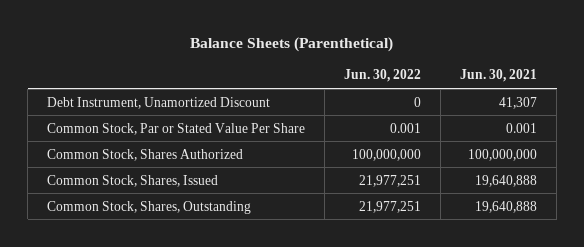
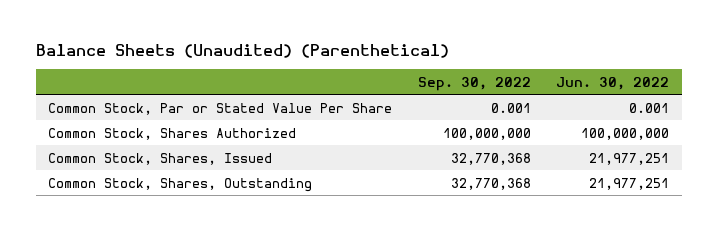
[190,37,394,53] Balance Sheets (Parenthetical) -> [35,43,449,58] Balance Sheets (Unaudited) (Parenthetical)
[460,69,538,83] Jun. 30, 2021 -> none
none -> [417,76,531,91] Sep. 30, 2022
[47,96,271,109] Debt Instrument, Unamortized Discount -> none

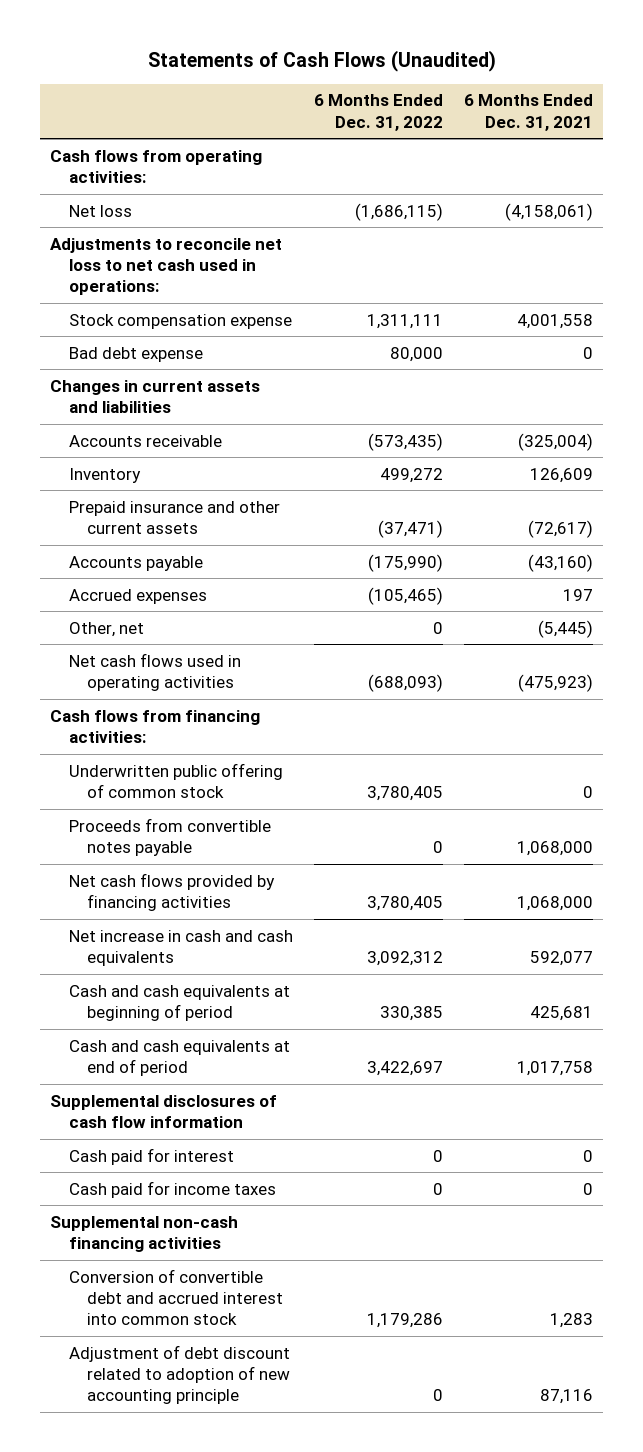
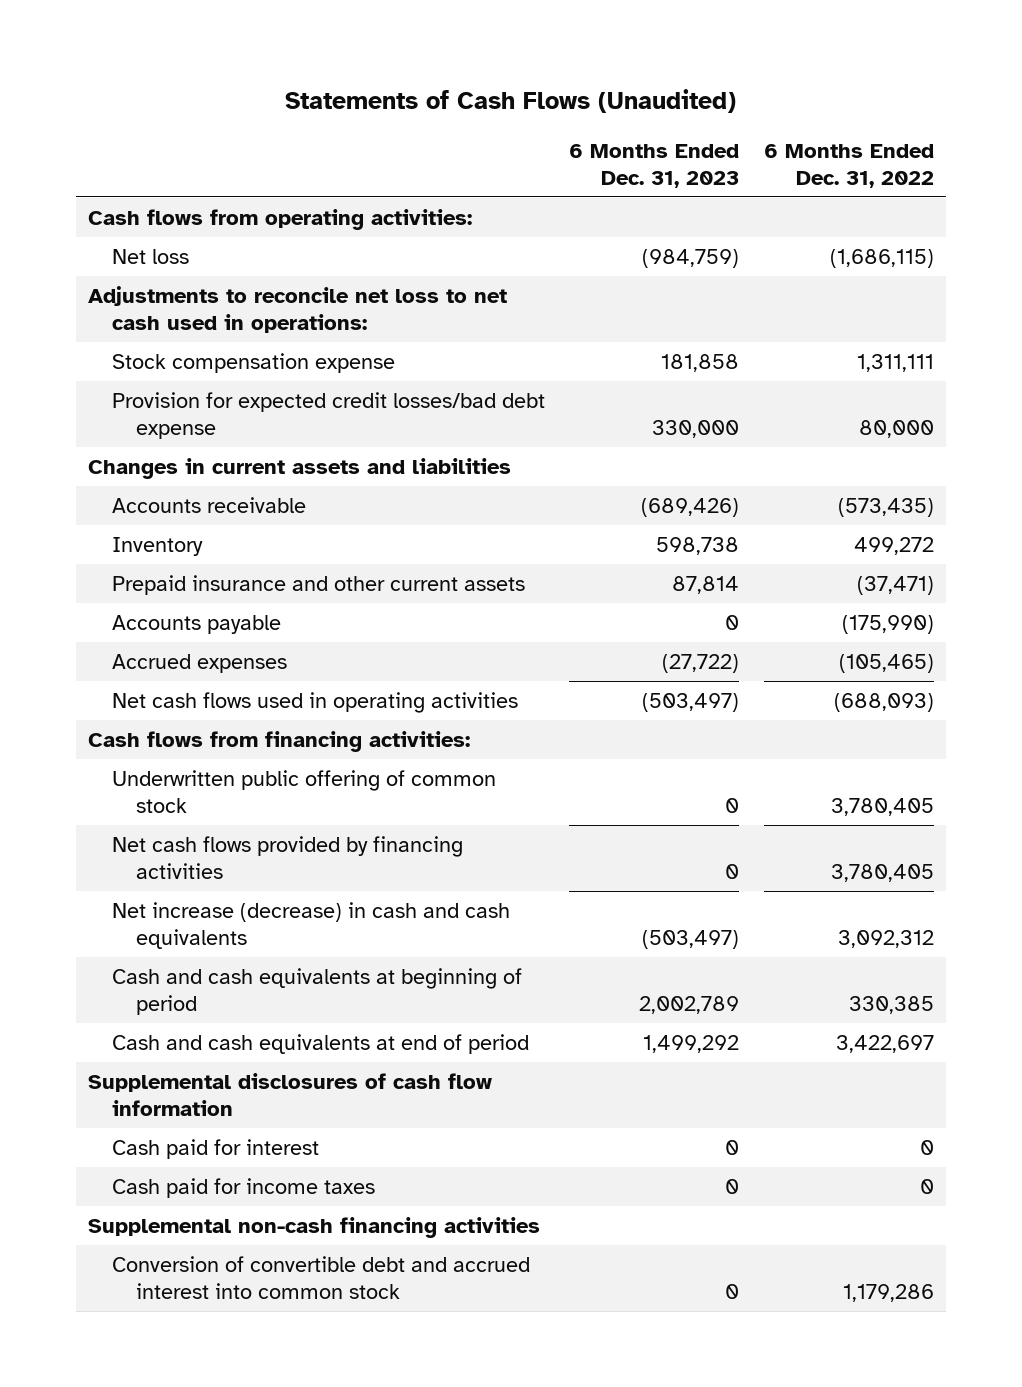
[463,94,593,131] 6 Months Ended Dec. 31, 2021 -> none
none -> [569,144,740,188] 6 Months Ended Dec. 31, 2023
[68,346,203,362] Bad debt expense -> [111,392,545,439] Provision for expected credit losses/bad debt expense
[68,621,144,637] Other, net -> none
[68,817,271,857] Proceeds from convertible notes payable -> none
[68,929,293,967] Net increase in cash and cash equivalents -> [111,902,510,949] Net increase (decrease) in cash and cash equivalents
[68,1344,291,1405] Adjustment of debt discount related to adoption of new accounting principle -> none

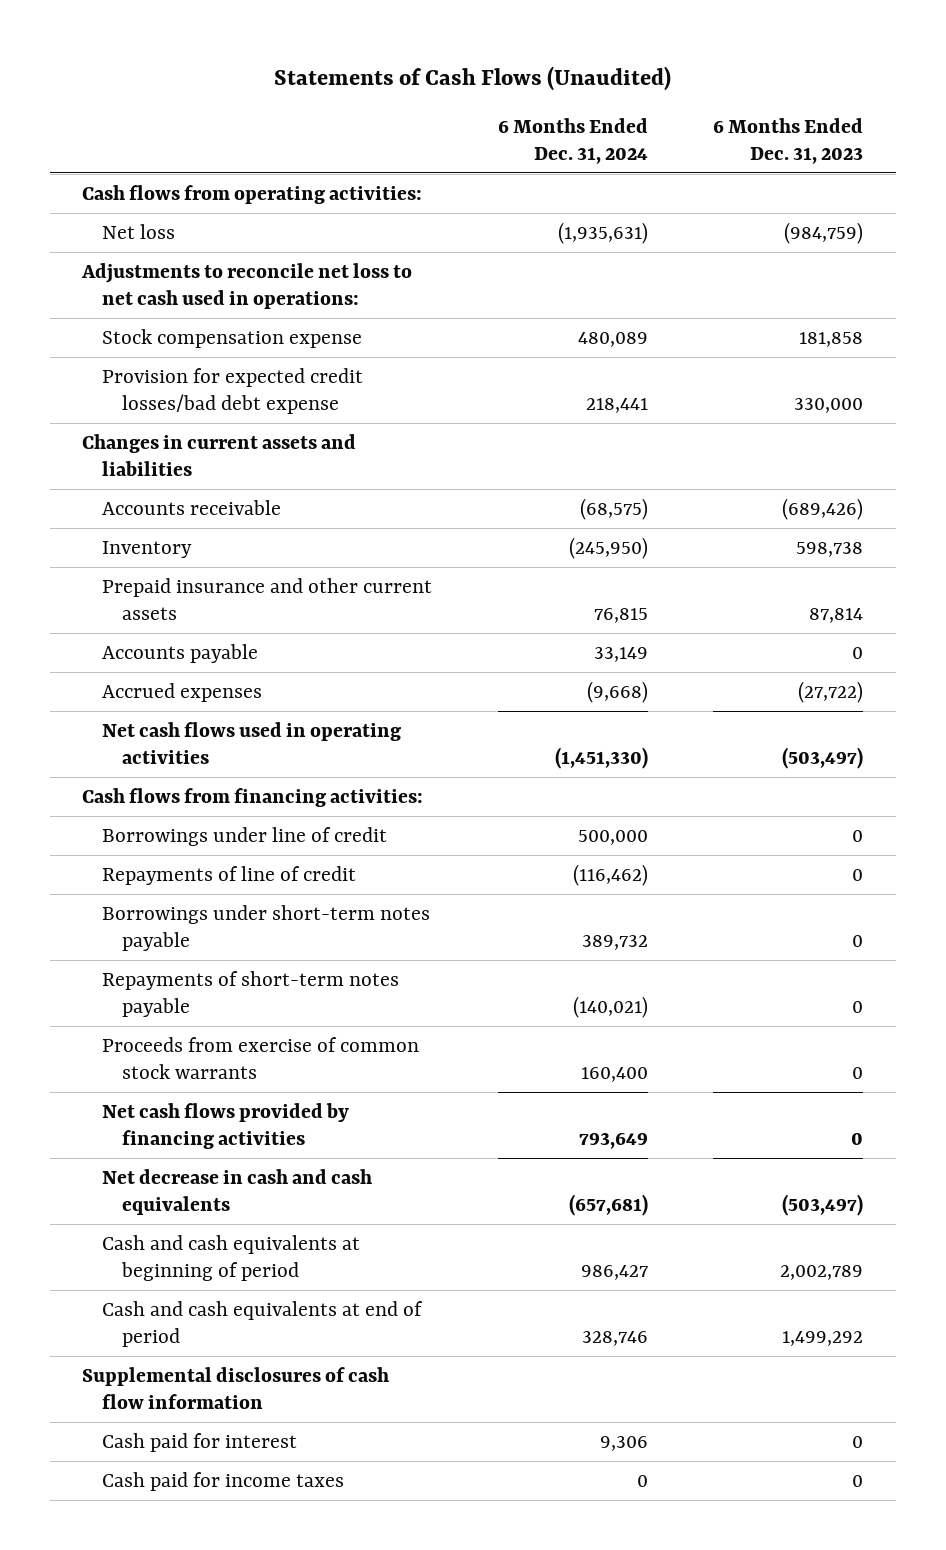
[763,144,934,188] 6 Months Ended Dec. 31, 2022 -> none
none -> [497,117,648,164] 6 Months Ended Dec. 31, 2024
[111,770,496,813] Underwritten public offering of common stock -> none
none -> [102,826,388,846] Borrowings under line of credit
none -> [102,865,357,885] Repayments of line of credit
none -> [102,904,431,951] Borrowings under short-term notes payable
none -> [102,970,400,1017] Repayments of short-term notes payable
none -> [102,1036,420,1079] Proceeds from exercise of common stock warrants
[111,902,510,949] Net increase (decrease) in cash and cash equivalents -> [102,1168,373,1215] Net decrease in cash and cash equivalents
[87,1217,540,1239] Supplemental non-cash financing activities -> none
[111,1256,530,1299] Conversion of convertible debt and accrued interest into common stock -> none

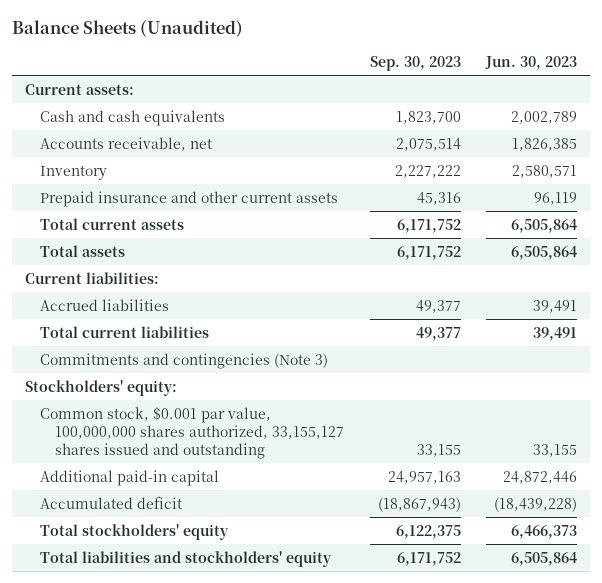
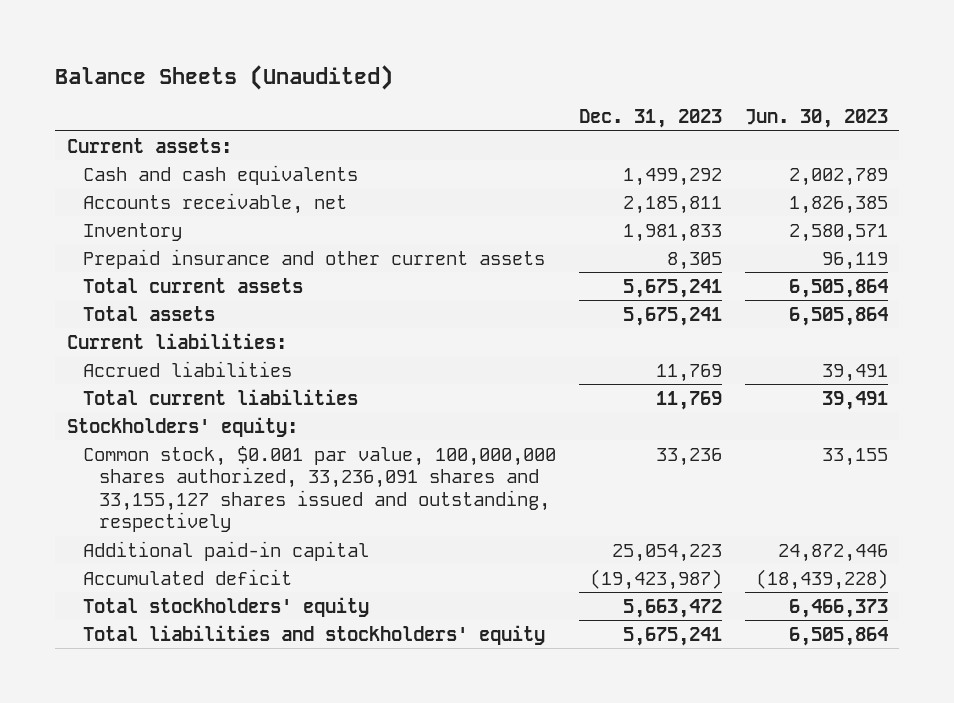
[369,55,461,71] Sep. 30, 2023 -> none
none -> [578,109,722,129] Dec. 31, 2023
[39,352,328,369] Commitments and contingencies (Note 3) -> none
[39,406,345,459] Common stock, $0.001 par value, 100,000,000 shares authorized, 33,155,127 shares issued and outstanding -> [82,445,556,533] Common stock, $0.001 par value, 100,000,000 shares authorized, 33,236,091 shares and 33,155,127 shares issued and outstanding, respectively

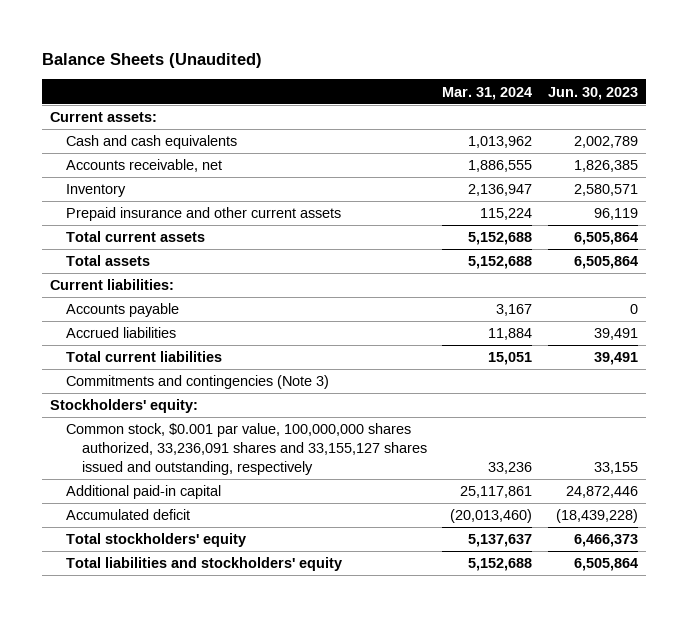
[578,109,722,129] Dec. 31, 2023 -> none
none -> [442,86,533,100] Mar. 31, 2024
none -> [65,303,179,318] Accounts payable
none -> [65,375,329,390] Commitments and contingencies (Note 3)

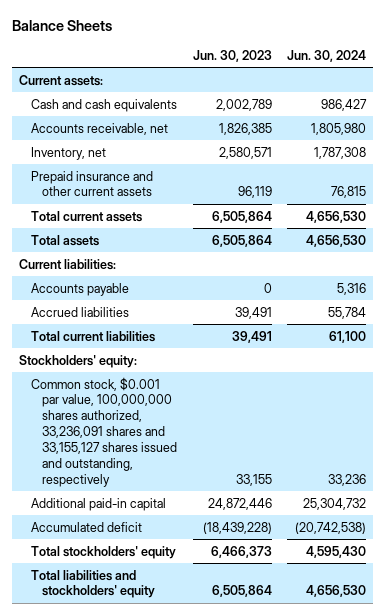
[42,52,263,68] Balance Sheets (Unaudited) -> [11,19,112,31] Balance Sheets
[442,86,533,100] Mar. 31, 2024 -> none
none -> [286,49,366,62] Jun. 30, 2024
[65,184,126,198] Inventory -> [30,146,106,160] Inventory, net
[65,375,329,390] Commitments and contingencies (Note 3) -> none

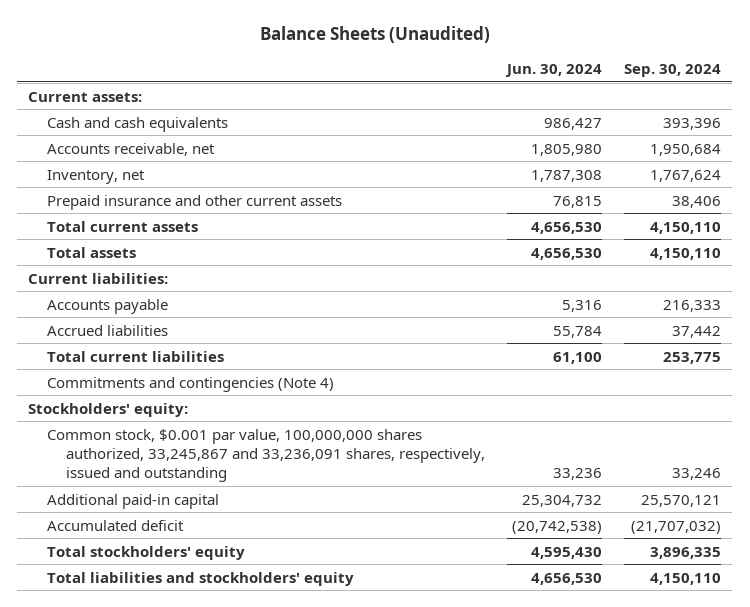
[11,19,112,31] Balance Sheets -> [259,26,490,44] Balance Sheets (Unaudited)
[192,49,272,62] Jun. 30, 2023 -> none
none -> [624,63,722,77] Sep. 30, 2024
none -> [46,376,334,392] Commitments and contingencies (Note 4)
[30,376,178,487] Common stock, $0.001 par value, 100,000,000 shares authorized, 33,236,091 shares and 33,155,127 shares issued and outstanding, respectively -> [46,428,485,483] Common stock, $0.001 par value, 100,000,000 shares authorized, 33,245,867 and 33,236,091 shares, respectively, issued and outstanding

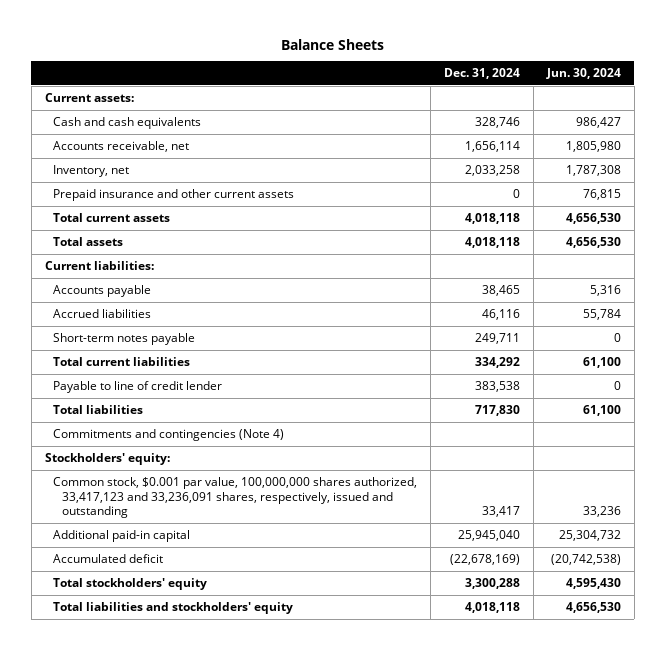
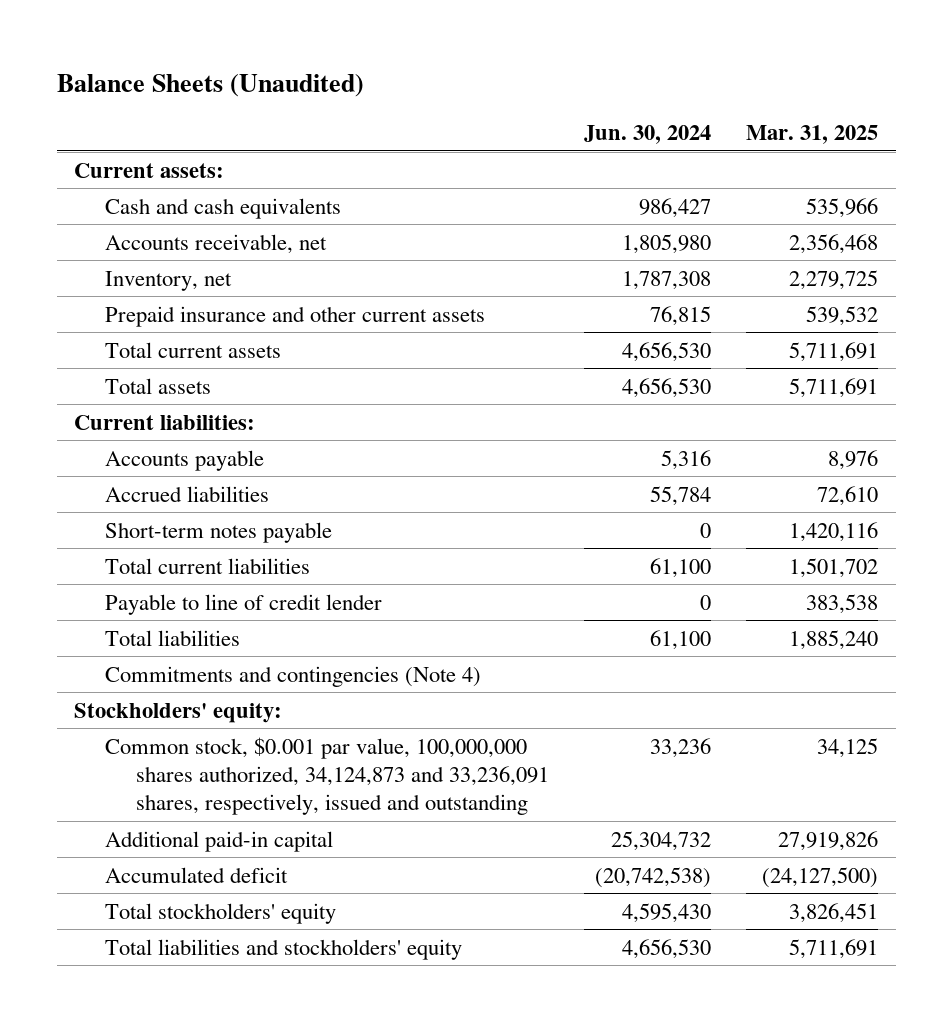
[280,38,384,50] Balance Sheets -> [56,73,364,97] Balance Sheets (Unaudited)
[444,68,521,80] Dec. 31, 2024 -> none
none -> [746,125,879,145] Mar. 31, 2025
[53,476,418,519] Common stock, $0.001 par value, 100,000,000 shares authorized, 33,417,123 and 33,236,091 shares, respectively, issued and outstanding -> [105,736,550,816] Common stock, $0.001 par value, 100,000,000 shares authorized, 34,124,873 and 33,236,091 shares, respectively, issued and outstanding

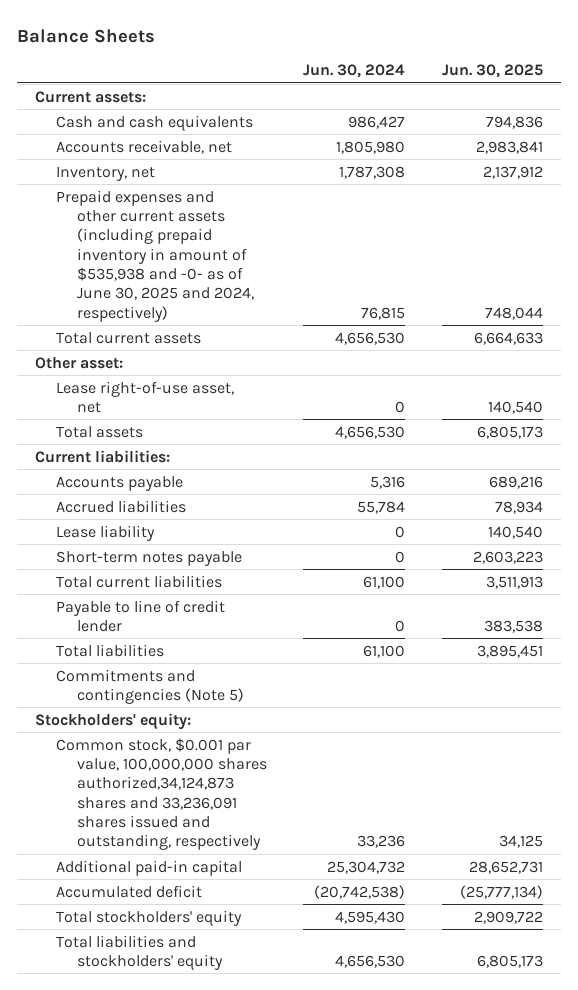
[56,73,364,97] Balance Sheets (Unaudited) -> [16,28,155,43] Balance Sheets
[746,125,879,145] Mar. 31, 2025 -> none
none -> [441,64,543,79] Jun. 30, 2025
[105,305,486,327] Prepaid insurance and other current assets -> [56,189,254,322] Prepaid expenses and other current assets (including prepaid inventory in amount of $535,938 and -0- as of June 30, 2025 and 2024, respectively)
none -> [35,356,124,369] Other asset:
none -> [56,380,235,413] Lease right-of-use asset, net
none -> [56,524,156,541] Lease liability
[105,665,482,687] Commitments and contingencies (Note 4) -> [56,668,244,704] Commitments and contingencies (Note 5)
[105,736,550,816] Common stock, $0.001 par value, 100,000,000 shares authorized, 34,124,873 and 33,236,091 shares, respectively, issued and outstanding -> [56,737,267,851] Common stock, $0.001 par value, 100,000,000 shares authorized,34,124,873 shares and 33,236,091 shares issued and outstanding, respectively

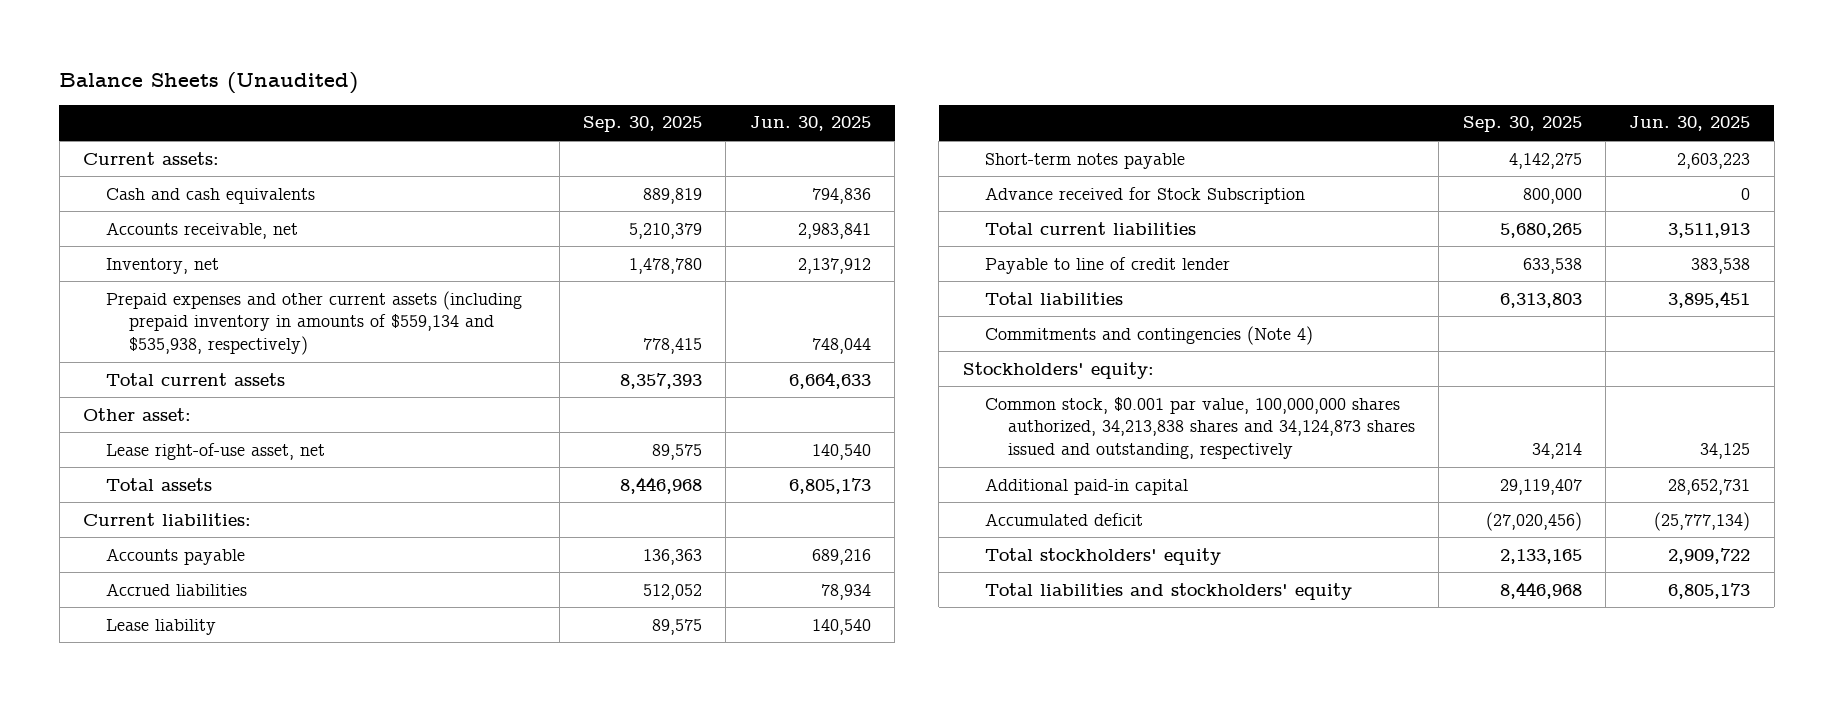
[16,28,155,43] Balance Sheets -> [59,71,359,94] Balance Sheets (Unaudited)
[303,64,406,79] Jun. 30, 2024 -> none
none -> [583,116,703,133] Sep. 30, 2025
[56,189,254,322] Prepaid expenses and other current assets (including prepaid inventory in amount of $535,938 and -0- as of June 30, 2025 and 2024, respectively) -> [105,290,522,355] Prepaid expenses and other current assets (including prepaid inventory in amounts of $559,134 and $535,938, respectively)
none -> [985,186,1306,204] Advance received for Stock Subscription
[56,668,244,704] Commitments and contingencies (Note 5) -> [985,325,1314,345] Commitments and contingencies (Note 4)
[56,737,267,851] Common stock, $0.001 par value, 100,000,000 shares authorized,34,124,873 shares and 33,236,091 shares issued and outstanding, respectively -> [985,396,1415,459] Common stock, $0.001 par value, 100,000,000 shares authorized, 34,213,838 shares and 34,124,873 shares issued and outstanding, respectively

